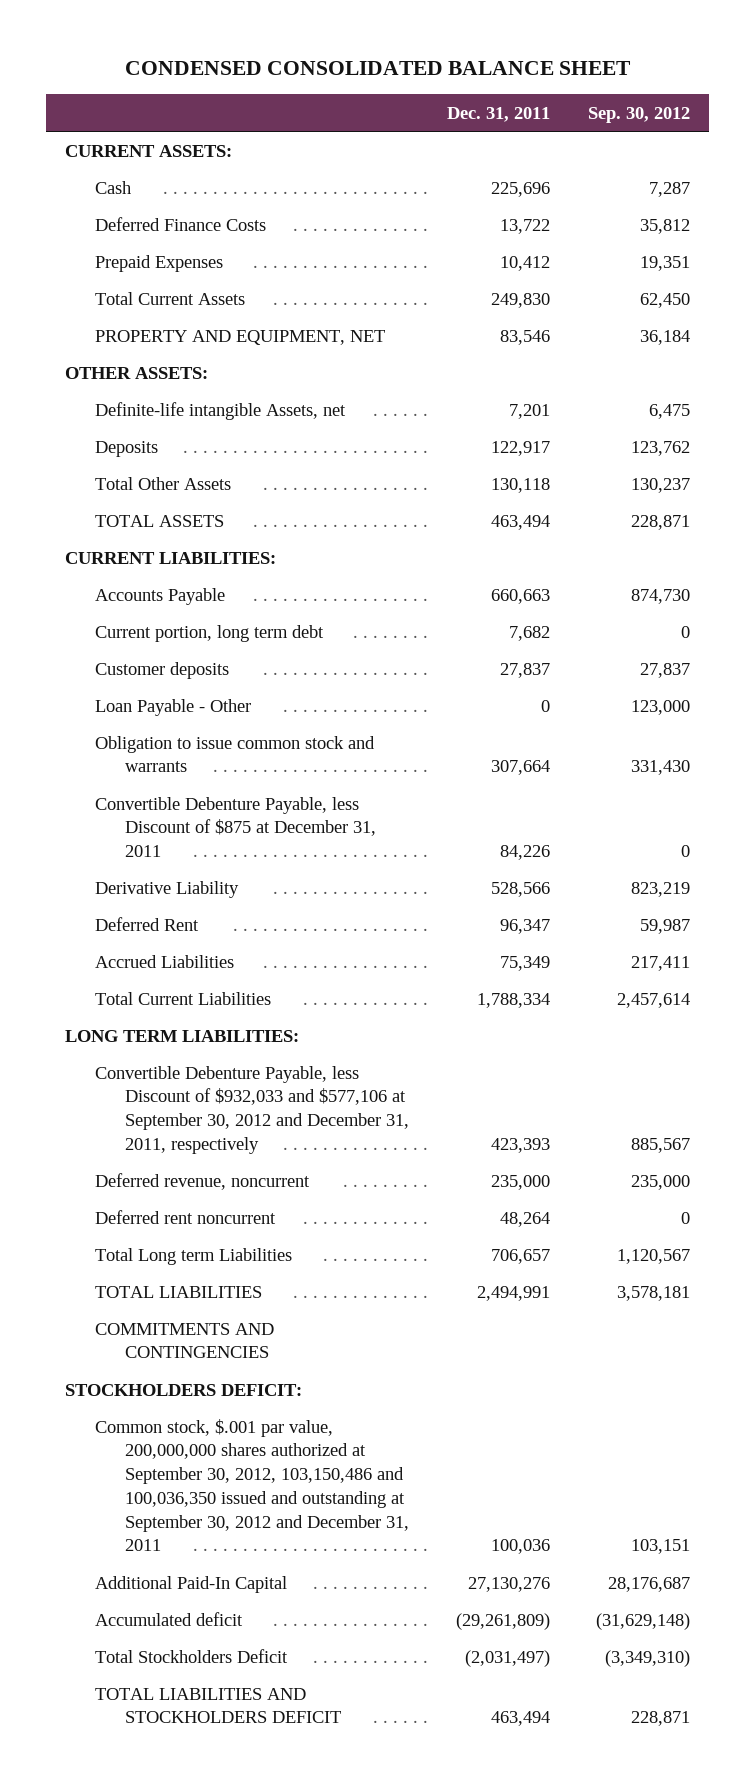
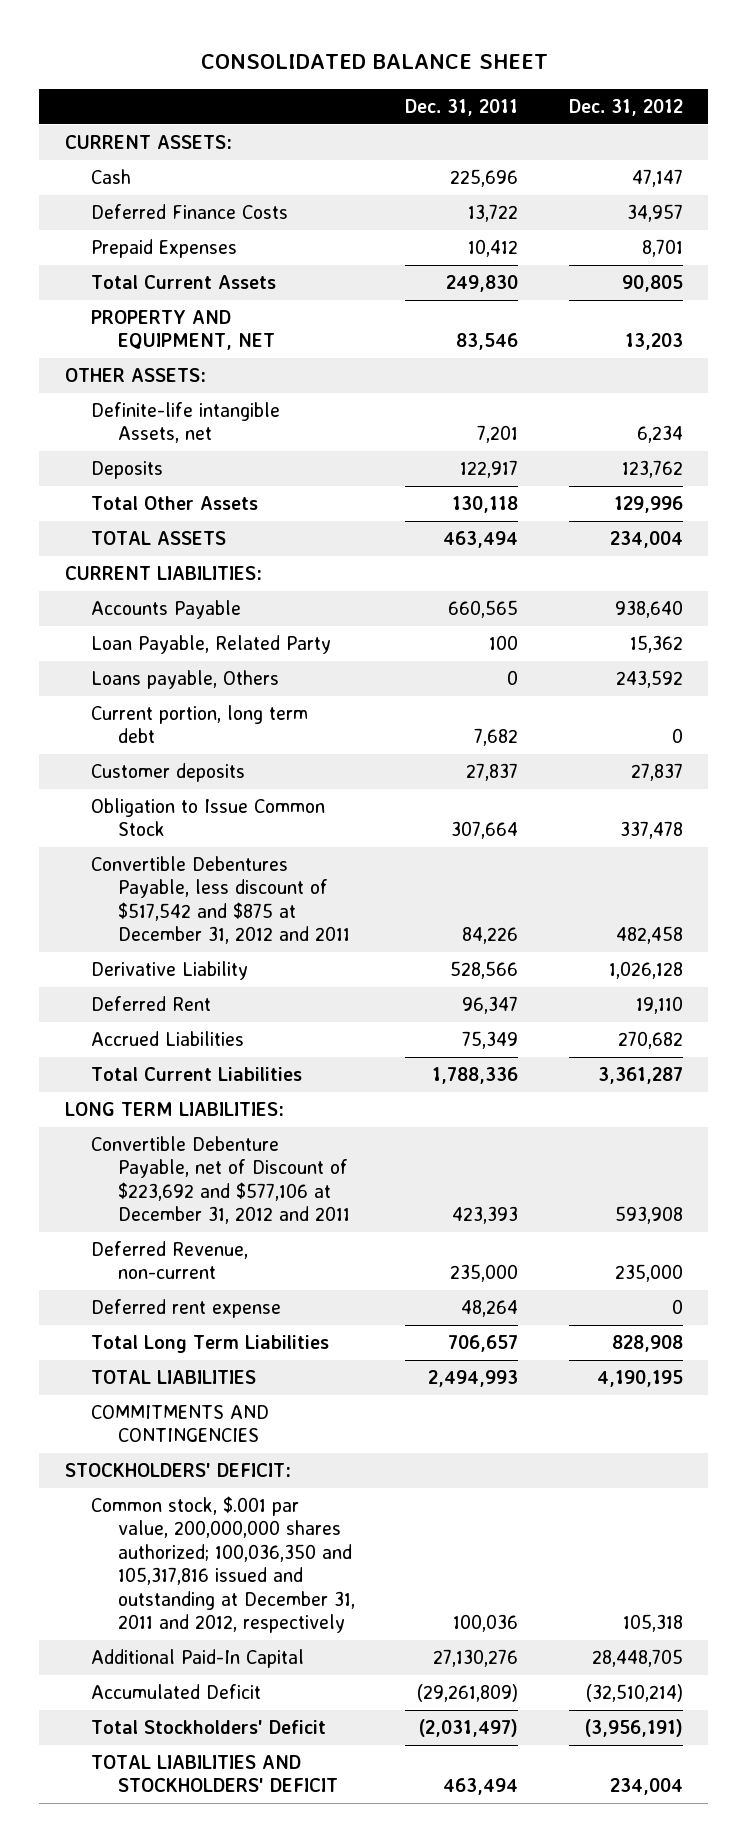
[124,61,631,76] CONDENSED CONSOLIDATED BALANCE SHEET -> [200,54,548,70] CONSOLIDATED BALANCE SHEET
[588,106,691,123] Sep. 30, 2012 -> none
none -> [568,98,683,116] Dec. 31, 2012
[491,588,551,604] 660,663 -> [448,599,519,618] 660,565
none -> [91,634,332,654] Loan Payable, Related Party
none -> [91,669,280,689] Loans payable, Others
[95,698,252,716] Loan Payable - Other -> none
[95,735,376,773] Obligation to issue common stock and warrants -> [91,797,326,837] Obligation to Issue Common Stock
[95,796,376,858] Convertible Debenture Payable, less Discount of $875 at December 31, 2011 -> [91,855,351,945] Convertible Debentures Payable, less discount of $517,542 and $875 at December 31, 2012 and 2011
[477,992,551,1008] 1,788,334 -> [432,1066,519,1084] 1,788,336
[95,1065,409,1154] Convertible Debenture Payable, less Discount of $932,033 and $577,106 at September 30, 2012 and December 31, 2011, respectively -> [91,1135,351,1225] Convertible Debenture Payable, net of Discount of $223,692 and $577,106 at December 31, 2012 and 2011
[95,1172,311,1190] Deferred revenue, noncurrent -> [91,1240,249,1280] Deferred Revenue, non-current
[95,1209,277,1224] Deferred rent noncurrent -> [91,1298,282,1318] Deferred rent expense
[95,1247,293,1265] Total Long term Liabilities -> [91,1334,330,1353] Total Long Term Liabilities
[477,1285,551,1301] 2,494,991 -> [428,1369,519,1387] 2,494,993
[65,1383,303,1396] STOCKHOLDERS DEFICIT: -> [64,1462,291,1477] STOCKHOLDERS' DEFICIT:
[95,1418,409,1552] Common stock, $.001 par value, 200,000,000 shares authorized at September 30, 2012, 103,150,486 and 100,036,350 issued and outstanding at September 30, 2012 and December 31, 2011 -> [91,1495,356,1634] Common stock, $.001 par value, 200,000,000 shares authorized; 100,036,350 and 105,317,816 issued and outstanding at December 31, 2011 and 2012, respectively
[95,1611,244,1626] Accumulated deficit -> [91,1683,262,1699] Accumulated Deficit
[95,1648,289,1663] Total Stockholders Deficit -> [91,1719,327,1734] Total Stockholders' Deficit
[95,1687,341,1724] TOTAL LIABILITIES AND STOCKHOLDERS DEFICIT -> [91,1754,339,1793] TOTAL LIABILITIES AND STOCKHOLDERS' DEFICIT

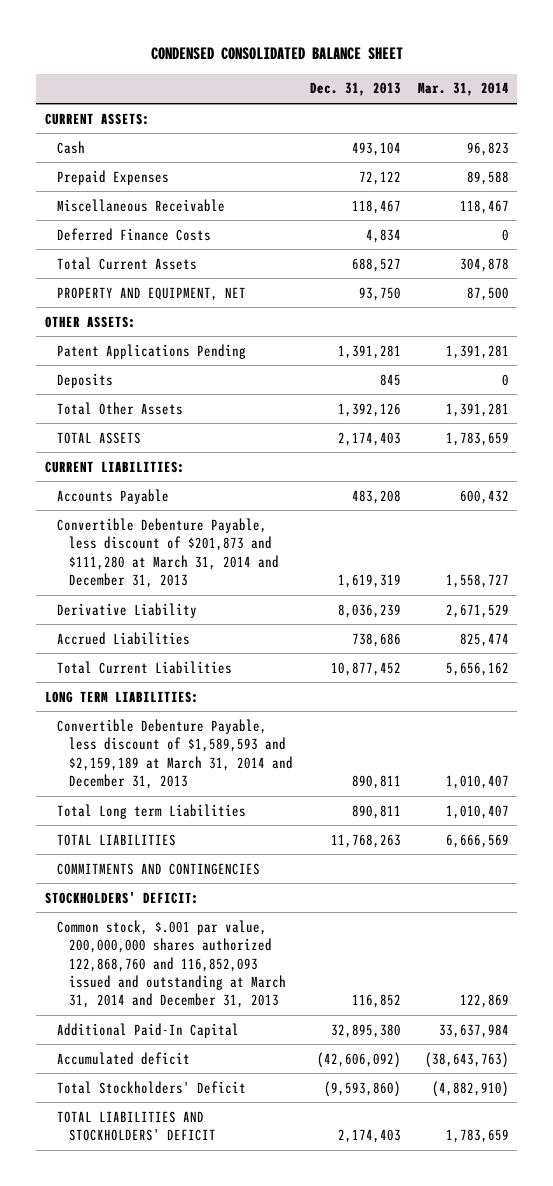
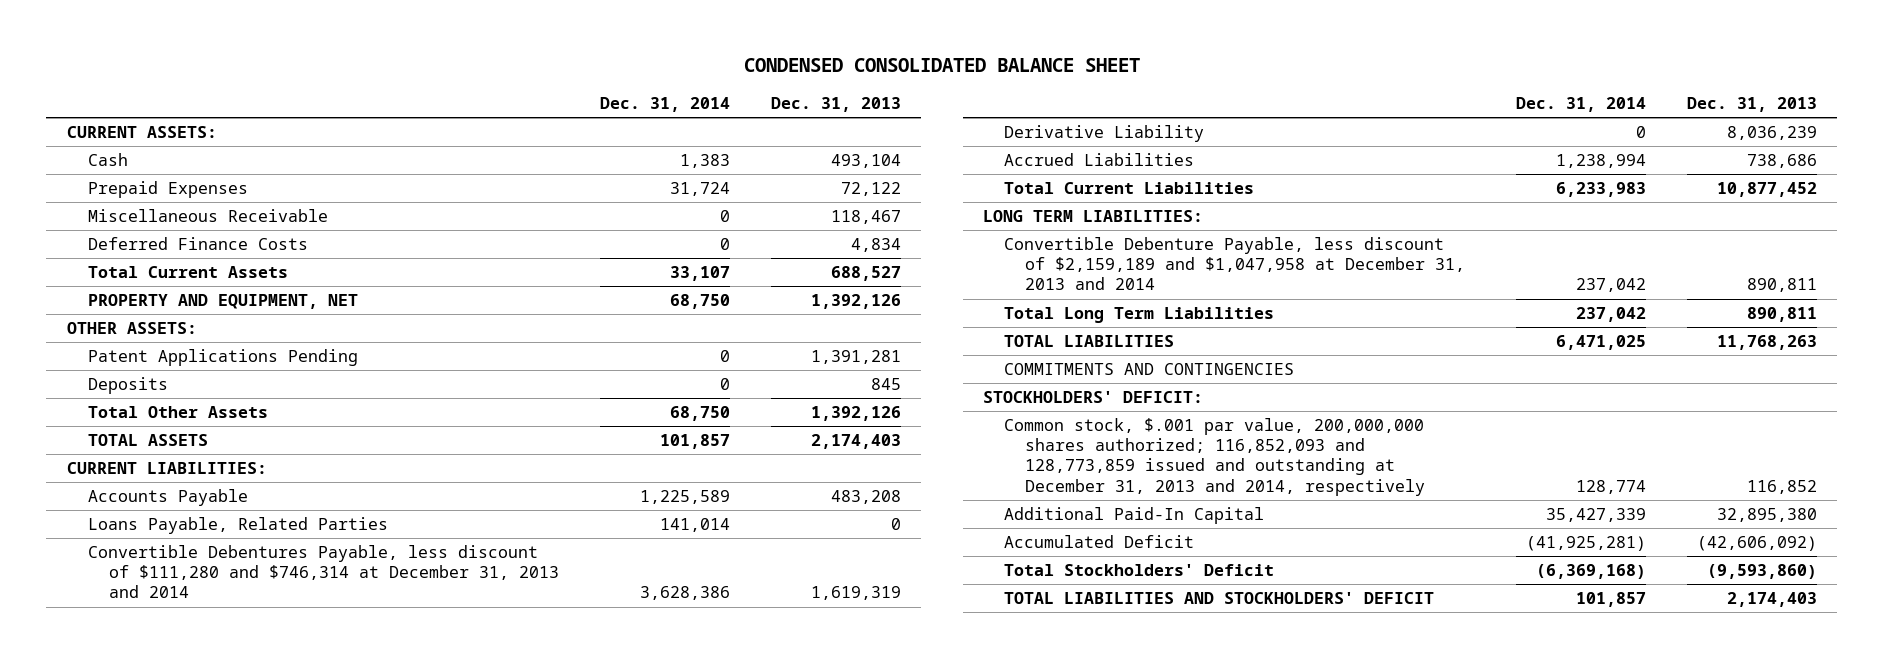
[417,82,509,97] Mar. 31, 2014 -> none
none -> [599,96,730,112] Dec. 31, 2014
[359,286,402,301] 93,750 -> [810,294,901,310] 1,392,126
none -> [88,517,389,535] Loans Payable, Related Parties
[57,517,280,588] Convertible Debenture Payable, less discount of $201,873 and $111,280 at March 31, 2014 and December 31, 2013 -> [88,545,560,599] Convertible Debentures Payable, less discount of $111,280 and $746,314 at December 31, 2013 and 2014
[57,718,294,789] Convertible Debenture Payable, less discount of $1,589,593 and $2,159,189 at March 31, 2014 and December 31, 2013 -> [1004,237,1466,291] Convertible Debenture Payable, less discount of $2,159,189 and $1,047,958 at December 31, 2013 and 2014
[57,803,247,819] Total Long term Liabilities -> [1004,307,1275,324] Total Long Term Liabilities
[57,919,287,1009] Common stock, $.001 par value, 200,000,000 shares authorized 122,868,760 and 116,852,093 issued and outstanding at March 31, 2014 and December 31, 2013 -> [1004,418,1426,496] Common stock, $.001 par value, 200,000,000 shares authorized; 116,852,093 and 128,773,859 issued and outstanding at December 31, 2013 and 2014, respectively
[57,1051,191,1065] Accumulated deficit -> [1004,535,1195,549] Accumulated Deficit

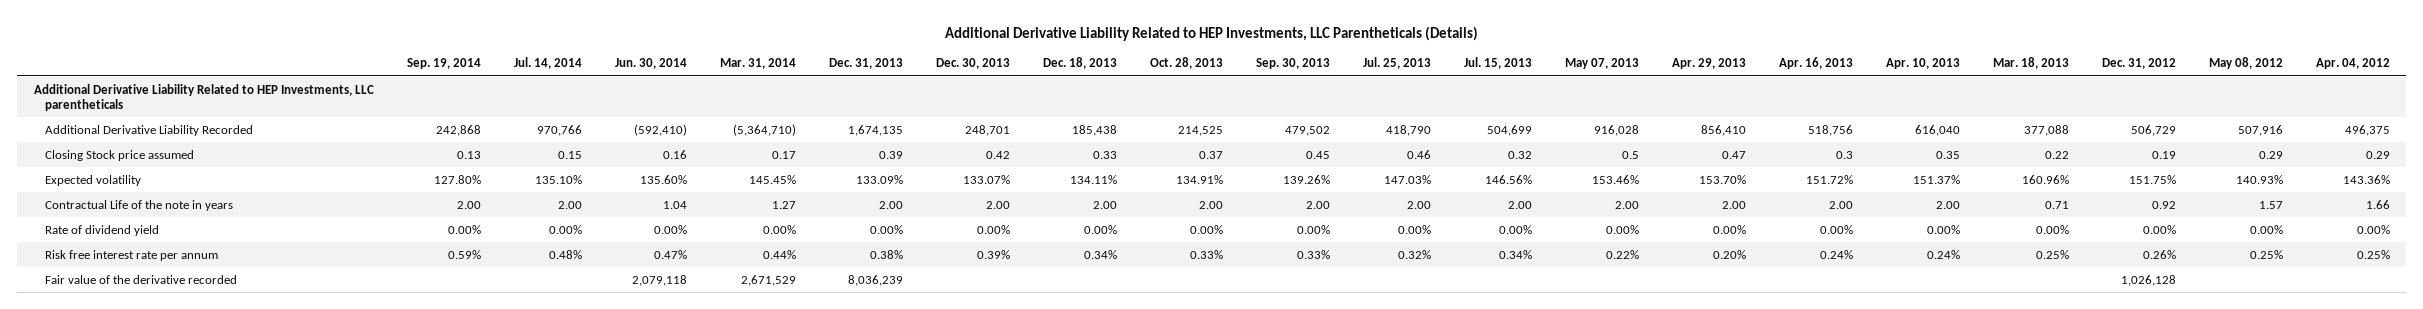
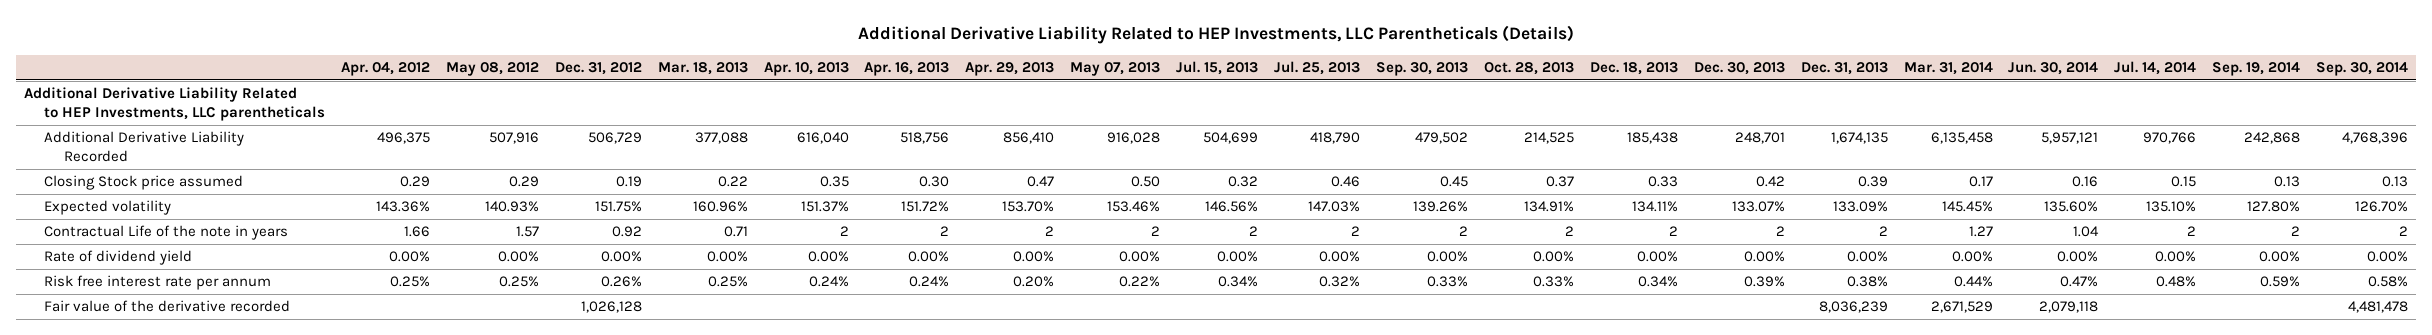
none -> [2316,61,2409,76] Sep. 30, 2014
[633,123,687,136] (592,410) -> [2041,132,2099,145] 5,957,121
[732,123,796,136] (5,364,710) -> [1930,132,1993,145] 6,135,458
[1621,150,1639,159] 0.5 -> [1131,176,1161,188] 0.50
[1835,150,1853,159] 0.3 -> [919,176,950,188] 0.30
[456,200,481,209] 2.00 -> [2291,226,2301,237] 2
[557,200,582,209] 2.00 -> [2187,226,2197,237] 2
[878,200,903,209] 2.00 -> [1878,226,1888,237] 2
[985,200,1010,209] 2.00 -> [1775,226,1785,237] 2
[1092,200,1117,209] 2.00 -> [1668,226,1678,237] 2
[1198,200,1223,209] 2.00 -> [1564,226,1574,237] 2
[1305,200,1330,209] 2.00 -> [1459,226,1469,237] 2
[1406,200,1431,209] 2.00 -> [1351,226,1361,237] 2
[1507,200,1532,209] 2.00 -> [1249,226,1259,237] 2
[1614,200,1639,209] 2.00 -> [1151,226,1161,237] 2
[1721,200,1746,209] 2.00 -> [1045,226,1055,237] 2
[1828,200,1853,209] 2.00 -> [940,226,950,237] 2
[1935,200,1960,209] 2.00 -> [839,226,849,237] 2

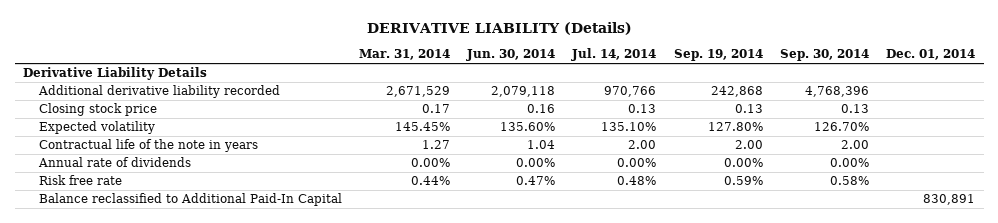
[858,25,1575,45] Additional Derivative Liability Related to HEP Investments, LLC Parentheticals (Details) -> [367,21,633,35] DERIVATIVE LIABILITY (Details)
[340,61,430,76] Apr. 04, 2012 -> none
[445,61,539,76] May 08, 2012 -> none
[554,61,642,75] Dec. 31, 2012 -> none
[657,61,748,75] Mar. 18, 2013 -> none
[763,61,849,76] Apr. 10, 2013 -> none
[864,61,950,76] Apr. 16, 2013 -> none
[965,61,1055,76] Apr. 29, 2013 -> none
[1070,61,1161,76] May 07, 2013 -> none
[1176,60,1259,75] Jul. 15, 2013 -> none
[1274,60,1361,75] Jul. 25, 2013 -> none
[1376,61,1469,76] Sep. 30, 2013 -> none
[1483,61,1574,75] Oct. 28, 2013 -> none
[1589,61,1678,75] Dec. 18, 2013 -> none
[1693,61,1785,75] Dec. 30, 2013 -> none
[1800,61,1888,75] Dec. 31, 2013 -> none
none -> [885,49,975,61] Dec. 01, 2014
[24,87,326,122] Additional Derivative Liability Related to HEP Investments, LLC parentheticals -> none
none -> [23,67,208,81] Derivative Liability Details
[44,131,245,163] Additional Derivative Liability Recorded -> [38,85,281,99] Additional derivative liability recorded
[1930,132,1993,145] 6,135,458 -> [386,86,451,98] 2,671,529
[2041,132,2099,145] 5,957,121 -> [491,86,556,98] 2,079,118
[44,175,244,191] Closing Stock price assumed -> [39,103,158,117] Closing stock price
[2171,176,2197,188] 0.15 -> [628,104,657,114] 0.13
[44,300,291,313] Fair value of the derivative recorded -> none
[44,225,289,241] Contractual Life of the note in years -> [39,139,259,153] Contractual life of the note in years
[2187,226,2197,237] 2 -> [628,140,657,150] 2.00
[2291,226,2301,237] 2 -> [734,140,763,150] 2.00
[2399,226,2409,237] 2 -> [840,140,869,150] 2.00
[44,250,193,266] Rate of dividend yield -> [38,157,192,168] Annual rate of dividends
[44,275,272,291] Risk free interest rate per annum -> [39,175,123,186] Risk free rate
none -> [39,193,343,207] Balance reclassified to Additional Paid-In Capital

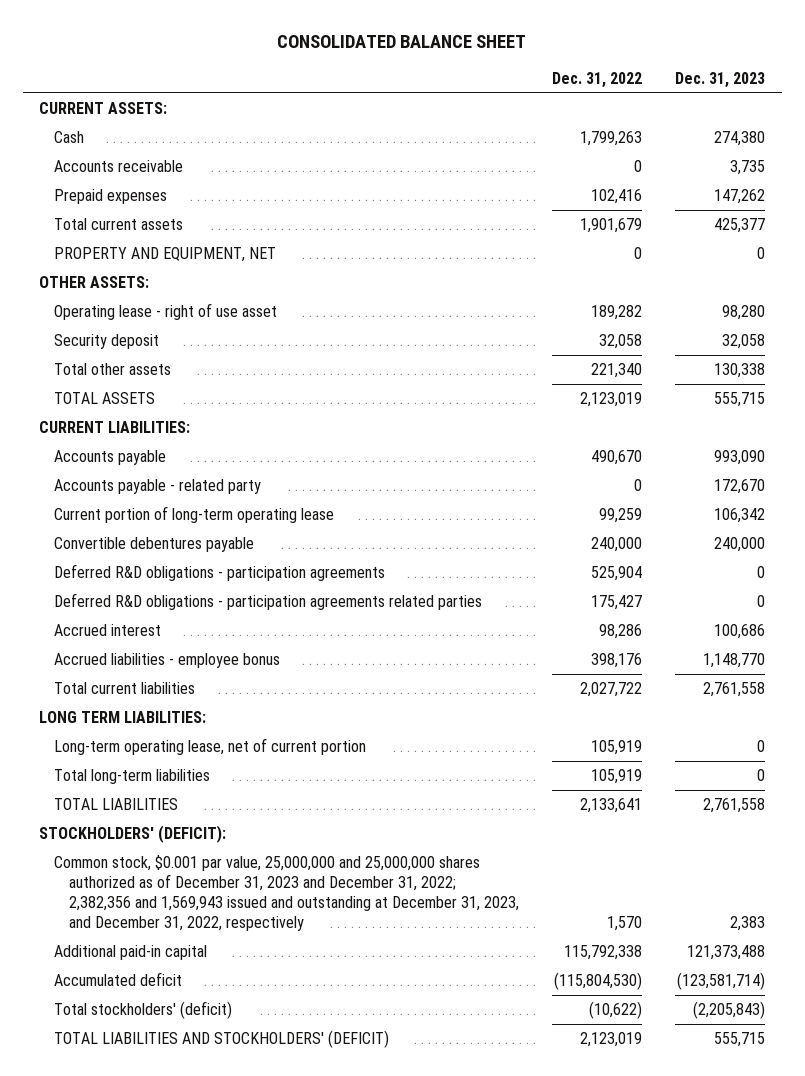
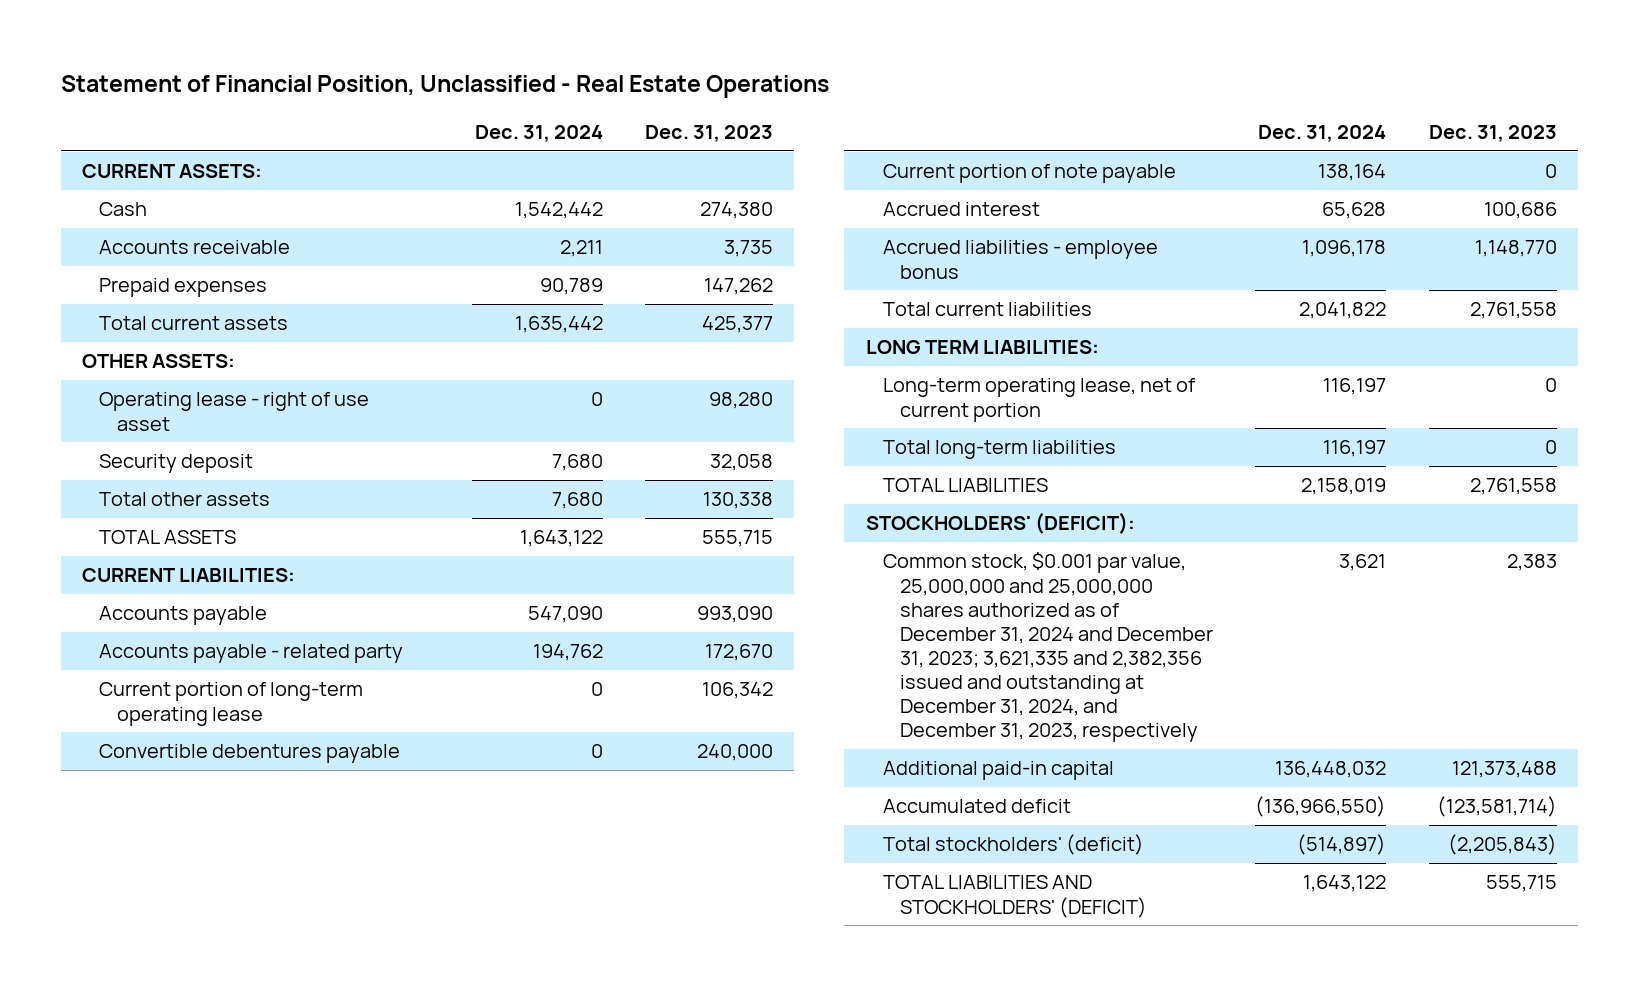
[277,34,527,48] CONSOLIDATED BALANCE SHEET -> [60,75,829,99] Statement of Financial Position, Unclassified - Real Estate Operations
[552,71,643,88] Dec. 31, 2022 -> none
none -> [474,124,603,142] Dec. 31, 2024
[54,247,277,263] PROPERTY AND EQUIPMENT, NET -> none
[54,564,386,582] Deferred R&D obligations - participation agreements -> none
[54,593,483,611] Deferred R&D obligations - participation agreements related parties -> none
none -> [882,164,1176,184] Current portion of note payable
[54,855,520,932] Common stock, $0.001 par value, 25,000,000 and 25,000,000 shares authorized as of December 31, 2023 and December 31, 2022; 2,382,356 and 1,569,943 issued and outstanding at December 31, 2023, and December 31, 2022, respectively -> [882,552,1214,743] Common stock, $0.001 par value, 25,000,000 and 25,000,000 shares authorized as of December 31, 2024 and December 31, 2023; 3,621,335 and 2,382,356 issued and outstanding at December 31, 2024, and December 31, 2023, respectively

